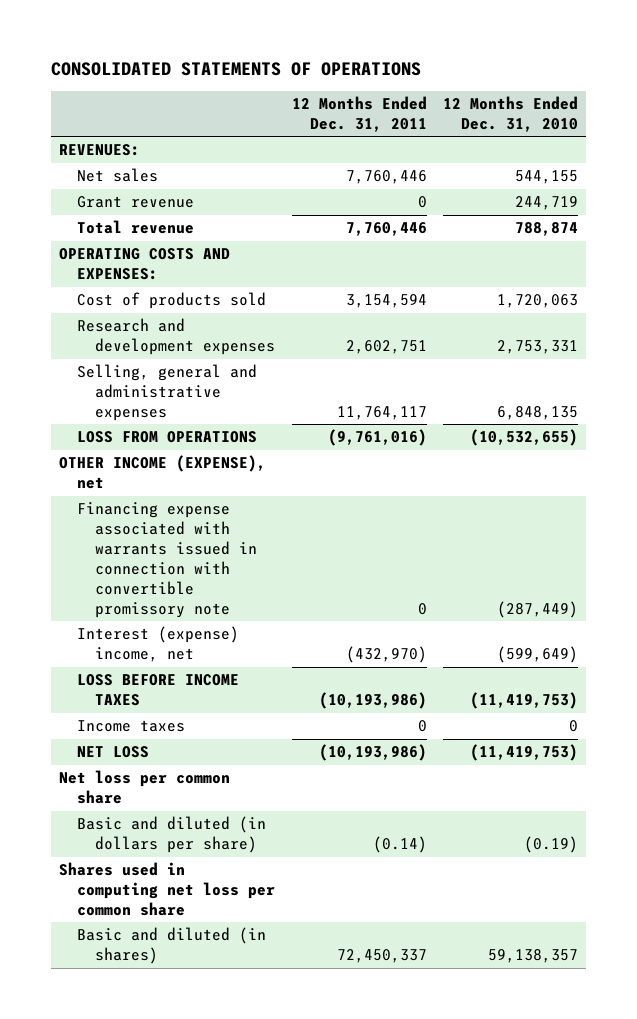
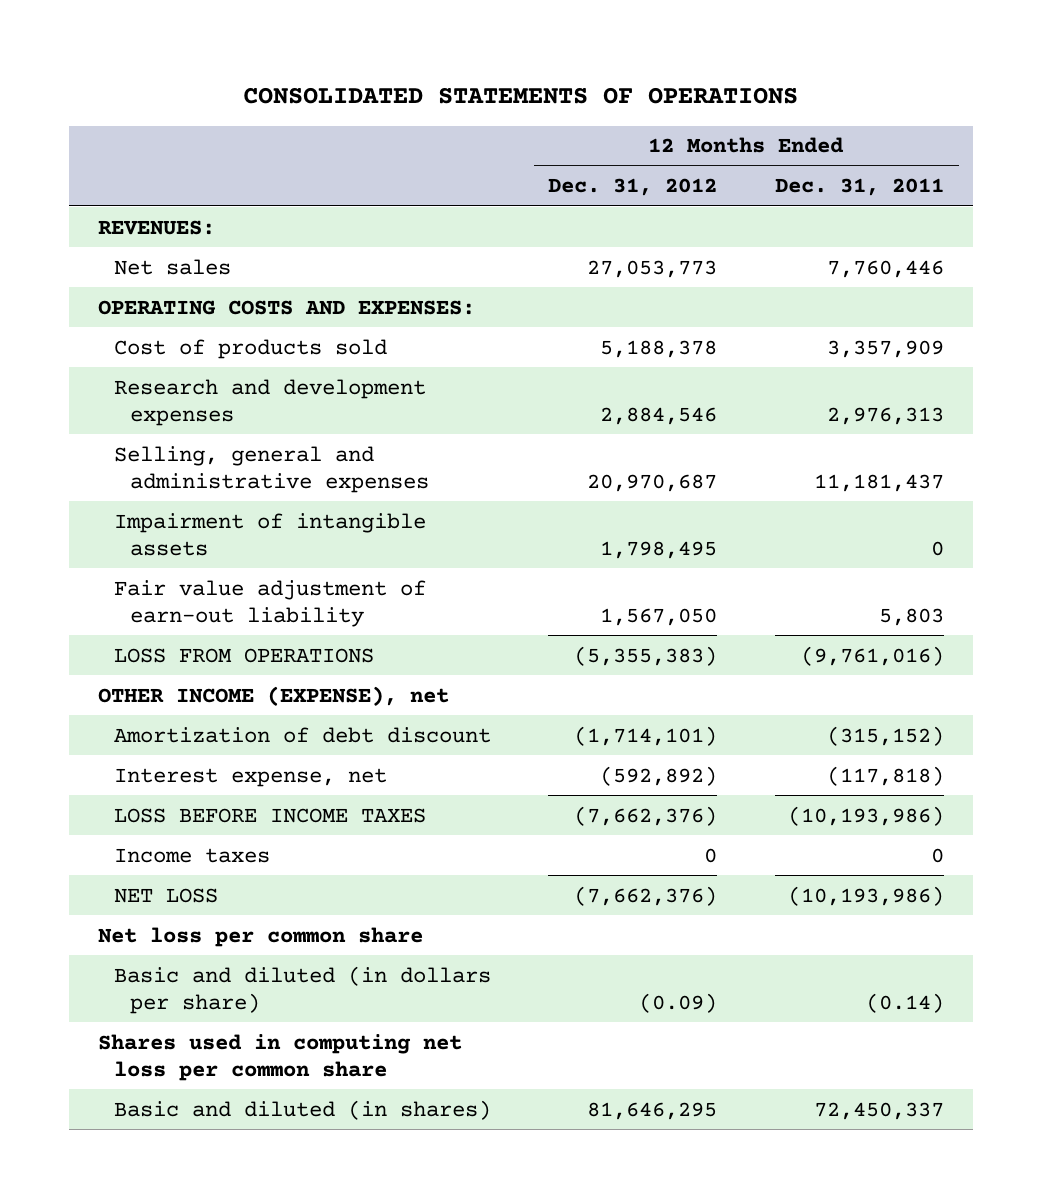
[443,95,579,132] 12 Months Ended Dec. 31, 2010 -> none
none -> [548,178,718,197] Dec. 31, 2012
[77,196,195,209] Grant revenue -> none
[77,220,195,235] Total revenue -> none
[345,294,427,309] 3,154,594 -> [827,339,945,358] 3,357,909
[345,340,427,355] 2,602,751 -> [827,406,945,425] 2,976,313
[336,405,427,420] 11,764,117 -> [814,473,945,492] 11,181,437
none -> [113,512,426,556] Impairment of intangible assets
none -> [113,579,426,627] Fair value adjustment of earn-out liability
[77,502,258,618] Financing expense associated with warrants issued in connection with convertible promissory note -> none
none -> [113,726,491,743] Amortization of debt discount
[77,626,240,663] Interest (expense) income, net -> [113,767,387,787] Interest expense, net
[345,646,427,664] (432,970) -> [827,765,945,786] (117,818)

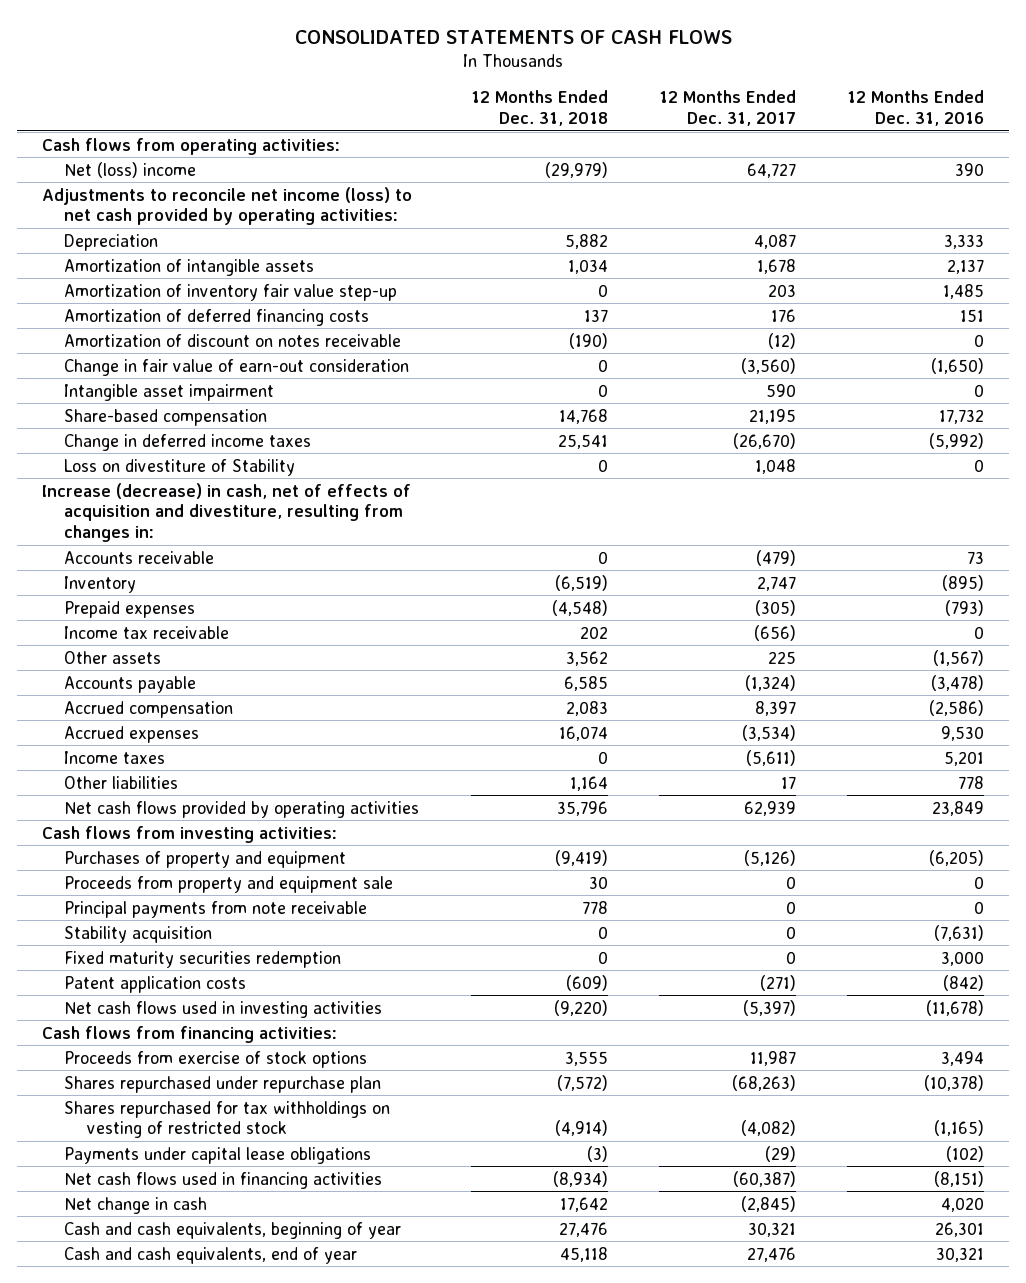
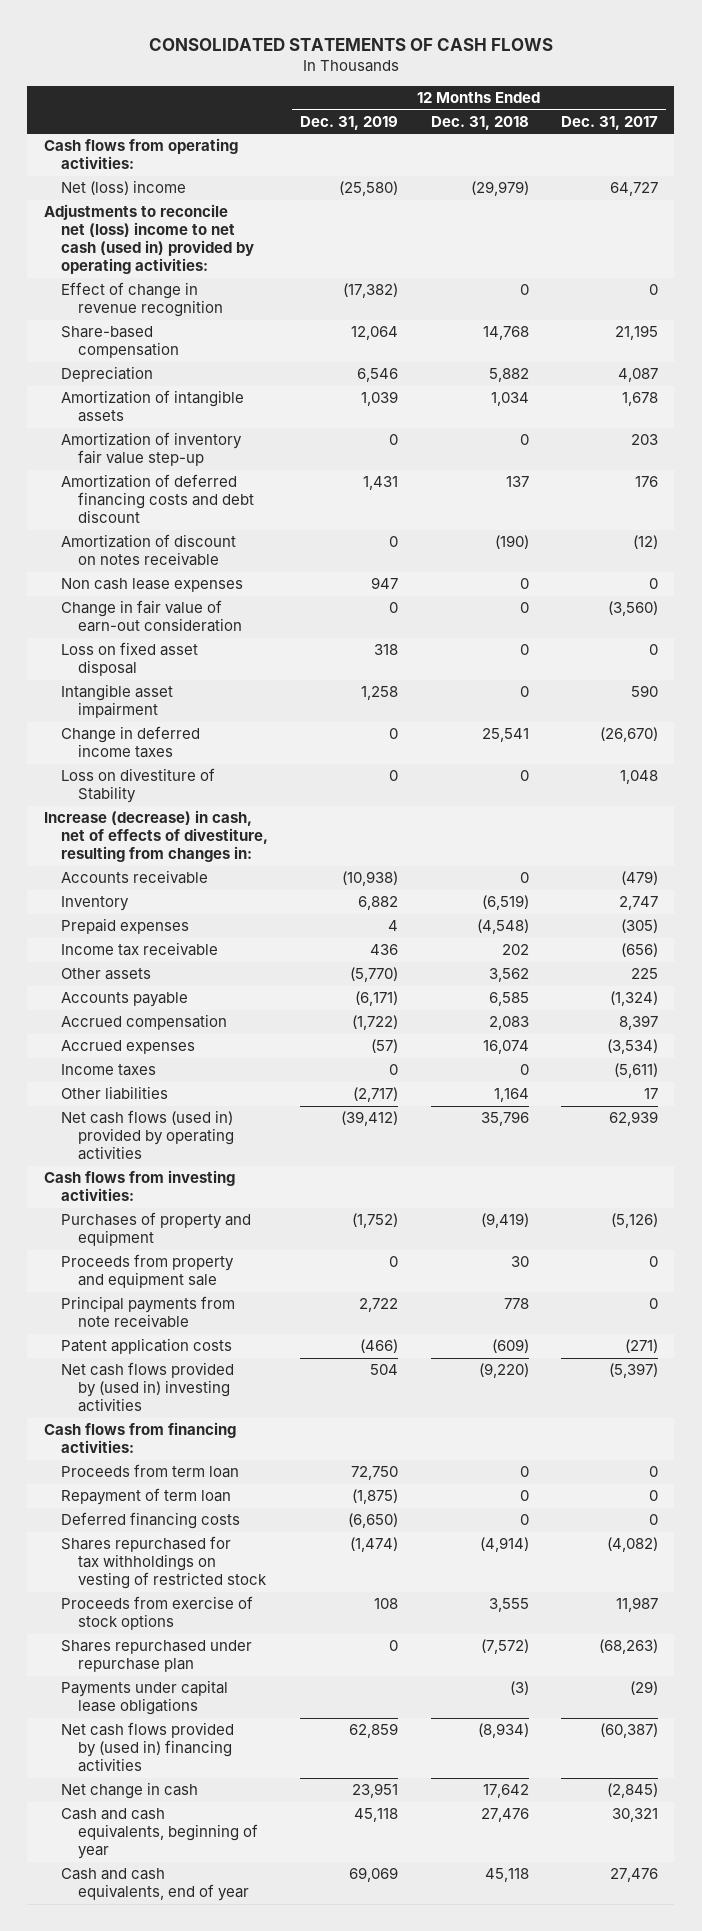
[846,90,984,127] 12 Months Ended Dec. 31, 2016 -> none
none -> [300,115,399,130] Dec. 31, 2019
[42,186,413,226] Adjustments to reconcile net income (loss) to net cash provided by operating activities: -> [43,204,254,275] Adjustments to reconcile net (loss) income to net cash (used in) provided by operating activities:
none -> [60,282,223,318] Effect of change in revenue recognition
[64,408,268,426] Share-based compensation -> [60,326,179,359] Share-based compensation
[64,308,370,326] Amortization of deferred financing costs -> [60,474,254,524] Amortization of deferred financing costs and debt discount
none -> [60,578,243,593] Non cash lease expenses
none -> [60,642,198,677] Loss on fixed asset disposal
[42,482,412,543] Increase (decrease) in cash, net of effects of acquisition and divestiture, resulting from changes in: -> [43,810,268,863] Increase (decrease) in cash, net of effects of divestiture, resulting from changes in:
[64,800,420,818] Net cash flows provided by operating activities -> [60,1110,234,1161] Net cash flows (used in) provided by operating activities
[64,925,213,943] Stability acquisition -> none
[64,950,342,968] Fixed maturity securities redemption -> none
[64,1000,383,1018] Net cash flows used in investing activities -> [60,1362,234,1413] Net cash flows provided by (used in) investing activities
none -> [60,1464,239,1479] Proceeds from term loan
none -> [60,1488,231,1506] Repayment of term loan
none -> [60,1512,240,1530] Deferred financing costs
[64,1100,391,1139] Shares repurchased for tax withholdings on vesting of restricted stock -> [60,1536,267,1590] Shares repurchased for tax withholdings on vesting of restricted stock
[64,1171,383,1189] Net cash flows used in financing activities -> [60,1722,234,1773] Net cash flows provided by (used in) financing activities

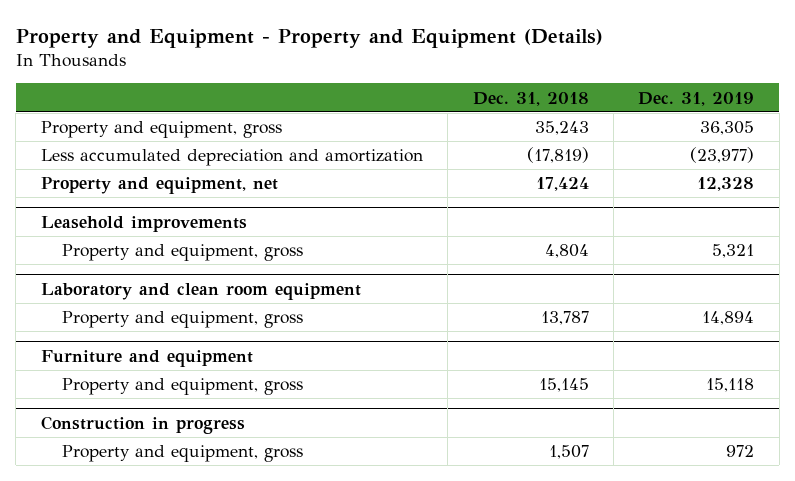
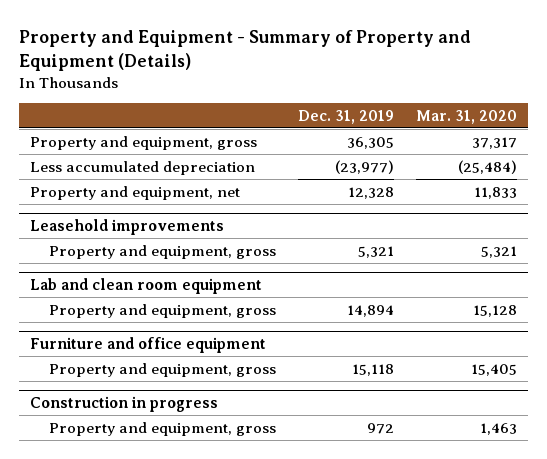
[15,28,603,48] Property and Equipment - Property and Equipment (Details) -> [19,30,472,71] Property and Equipment - Summary of Property and Equipment (Details)
[472,91,589,106] Dec. 31, 2018 -> none
none -> [415,109,517,124] Mar. 31, 2020
[40,149,423,167] Less accumulated depreciation and amortization -> [30,160,256,175] Less accumulated depreciation
[40,282,361,300] Laboratory and clean room equipment -> [30,278,263,295] Lab and clean room equipment
[40,349,253,367] Furniture and equipment -> [30,337,267,354] Furniture and office equipment

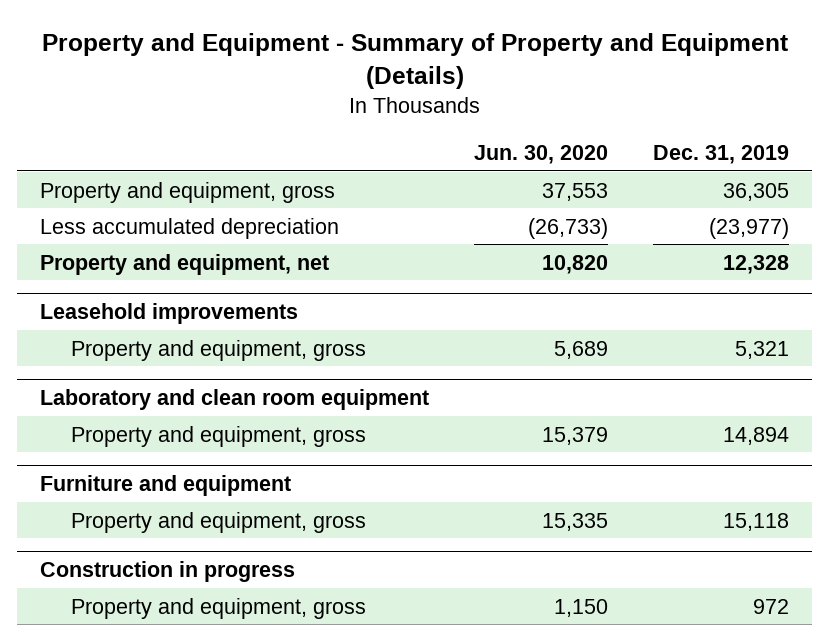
[415,109,517,124] Mar. 31, 2020 -> none
none -> [474,145,609,165] Jun. 30, 2020
[30,278,263,295] Lab and clean room equipment -> [39,389,429,411] Laboratory and clean room equipment
[30,337,267,354] Furniture and office equipment -> [39,475,291,497] Furniture and equipment

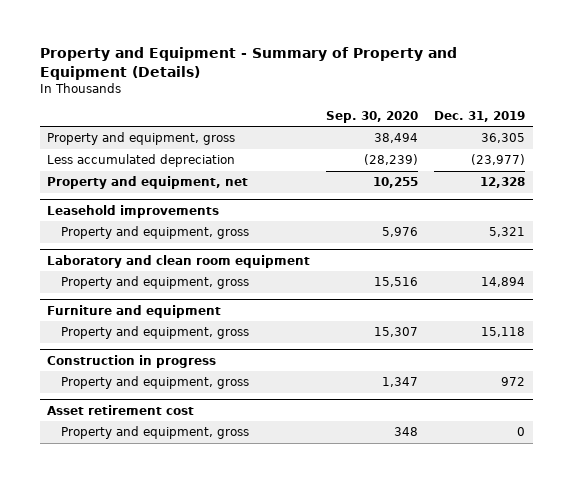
[474,145,609,165] Jun. 30, 2020 -> none
none -> [326,110,419,123] Sep. 30, 2020
none -> [47,405,195,416] Asset retirement cost
none -> [60,426,249,440] Property and equipment, gross

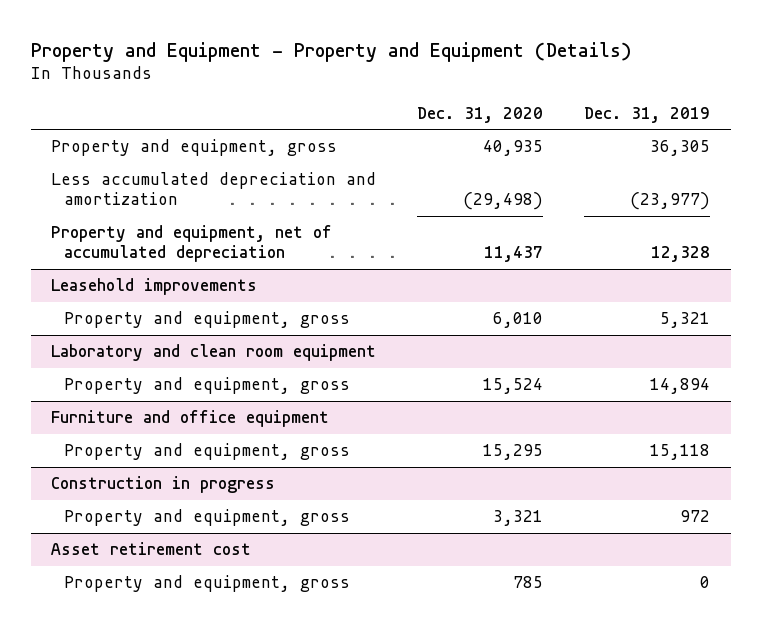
[39,47,457,80] Property and Equipment - Summary of Property and Equipment (Details) -> [30,41,632,62] Property and Equipment - Property and Equipment (Details)
[326,110,419,123] Sep. 30, 2020 -> none
none -> [417,106,544,123] Dec. 31, 2020
[47,154,236,168] Less accumulated depreciation -> [51,172,377,206] Less accumulated depreciation and amortization
[47,176,249,190] Property and equipment, net -> [51,225,333,263] Property and equipment, net of accumulated depreciation
[47,305,222,319] Furniture and equipment -> [51,410,330,428] Furniture and office equipment

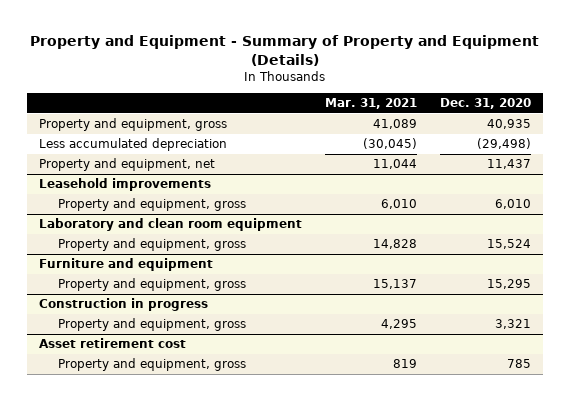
[30,41,632,62] Property and Equipment - Property and Equipment (Details) -> [29,34,539,66] Property and Equipment - Summary of Property and Equipment (Details)
[584,106,711,123] Dec. 31, 2019 -> none
none -> [324,98,417,110] Mar. 31, 2021
[51,172,377,206] Less accumulated depreciation and amortization -> [38,138,227,152] Less accumulated depreciation
[51,225,333,263] Property and equipment, net of accumulated depreciation -> [38,158,215,172] Property and equipment, net
[51,410,330,428] Furniture and office equipment -> [38,258,213,272] Furniture and equipment

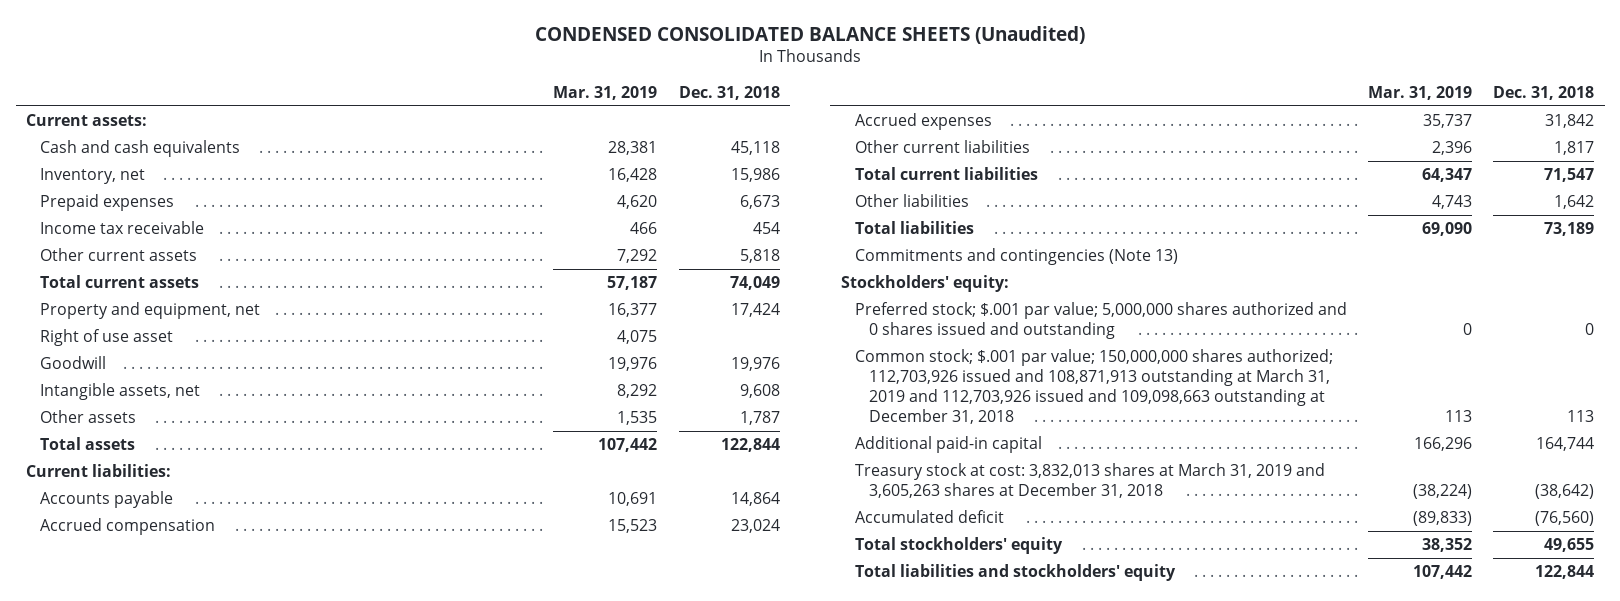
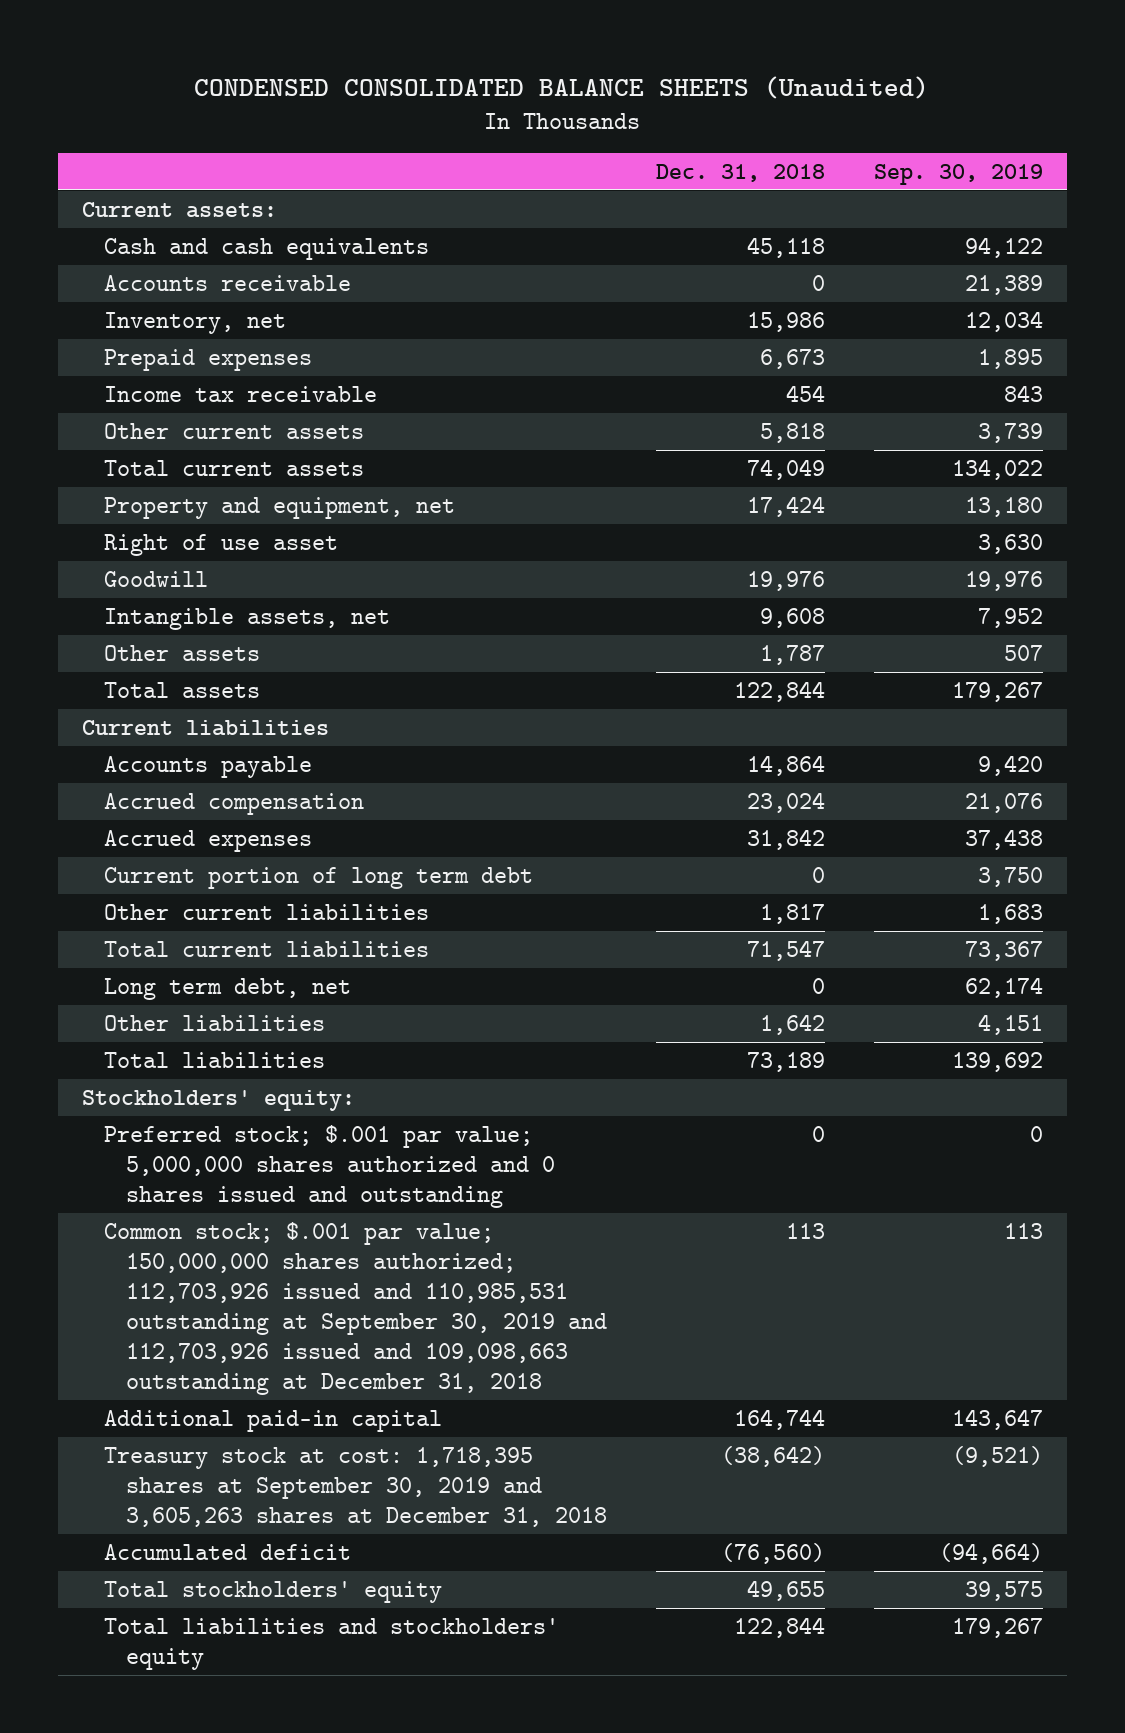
[553,85,658,100] Mar. 31, 2019 -> none
none -> [873,163,1043,185] Sep. 30, 2019
none -> [104,274,352,291] Accounts receivable
[26,464,172,478] Current liabilities: -> [82,719,330,736] Current liabilities
none -> [104,866,534,889] Current portion of long term debt
none -> [104,977,352,1000] Long term debt, net
[854,248,1178,266] Commitments and contingencies (Note 13) -> none
[854,349,1333,425] Common stock; $.001 par value; 150,000,000 shares authorized; 112,703,926 issued and 108,871,913 outstanding at March 31, 2019 and 112,703,926 issued and 109,098,663 outstanding at December 31, 2018 -> [104,1221,607,1396] Common stock; $.001 par value; 150,000,000 shares authorized; 112,703,926 issued and 110,985,531 outstanding at September 30, 2019 and 112,703,926 issued and 109,098,663 outstanding at December 31, 2018
[854,463,1325,499] Treasury stock at cost: 3,832,013 shares at March 31, 2019 and 3,605,263 shares at December 31, 2018 -> [104,1446,607,1528] Treasury stock at cost: 1,718,395 shares at September 30, 2019 and 3,605,263 shares at December 31, 2018

